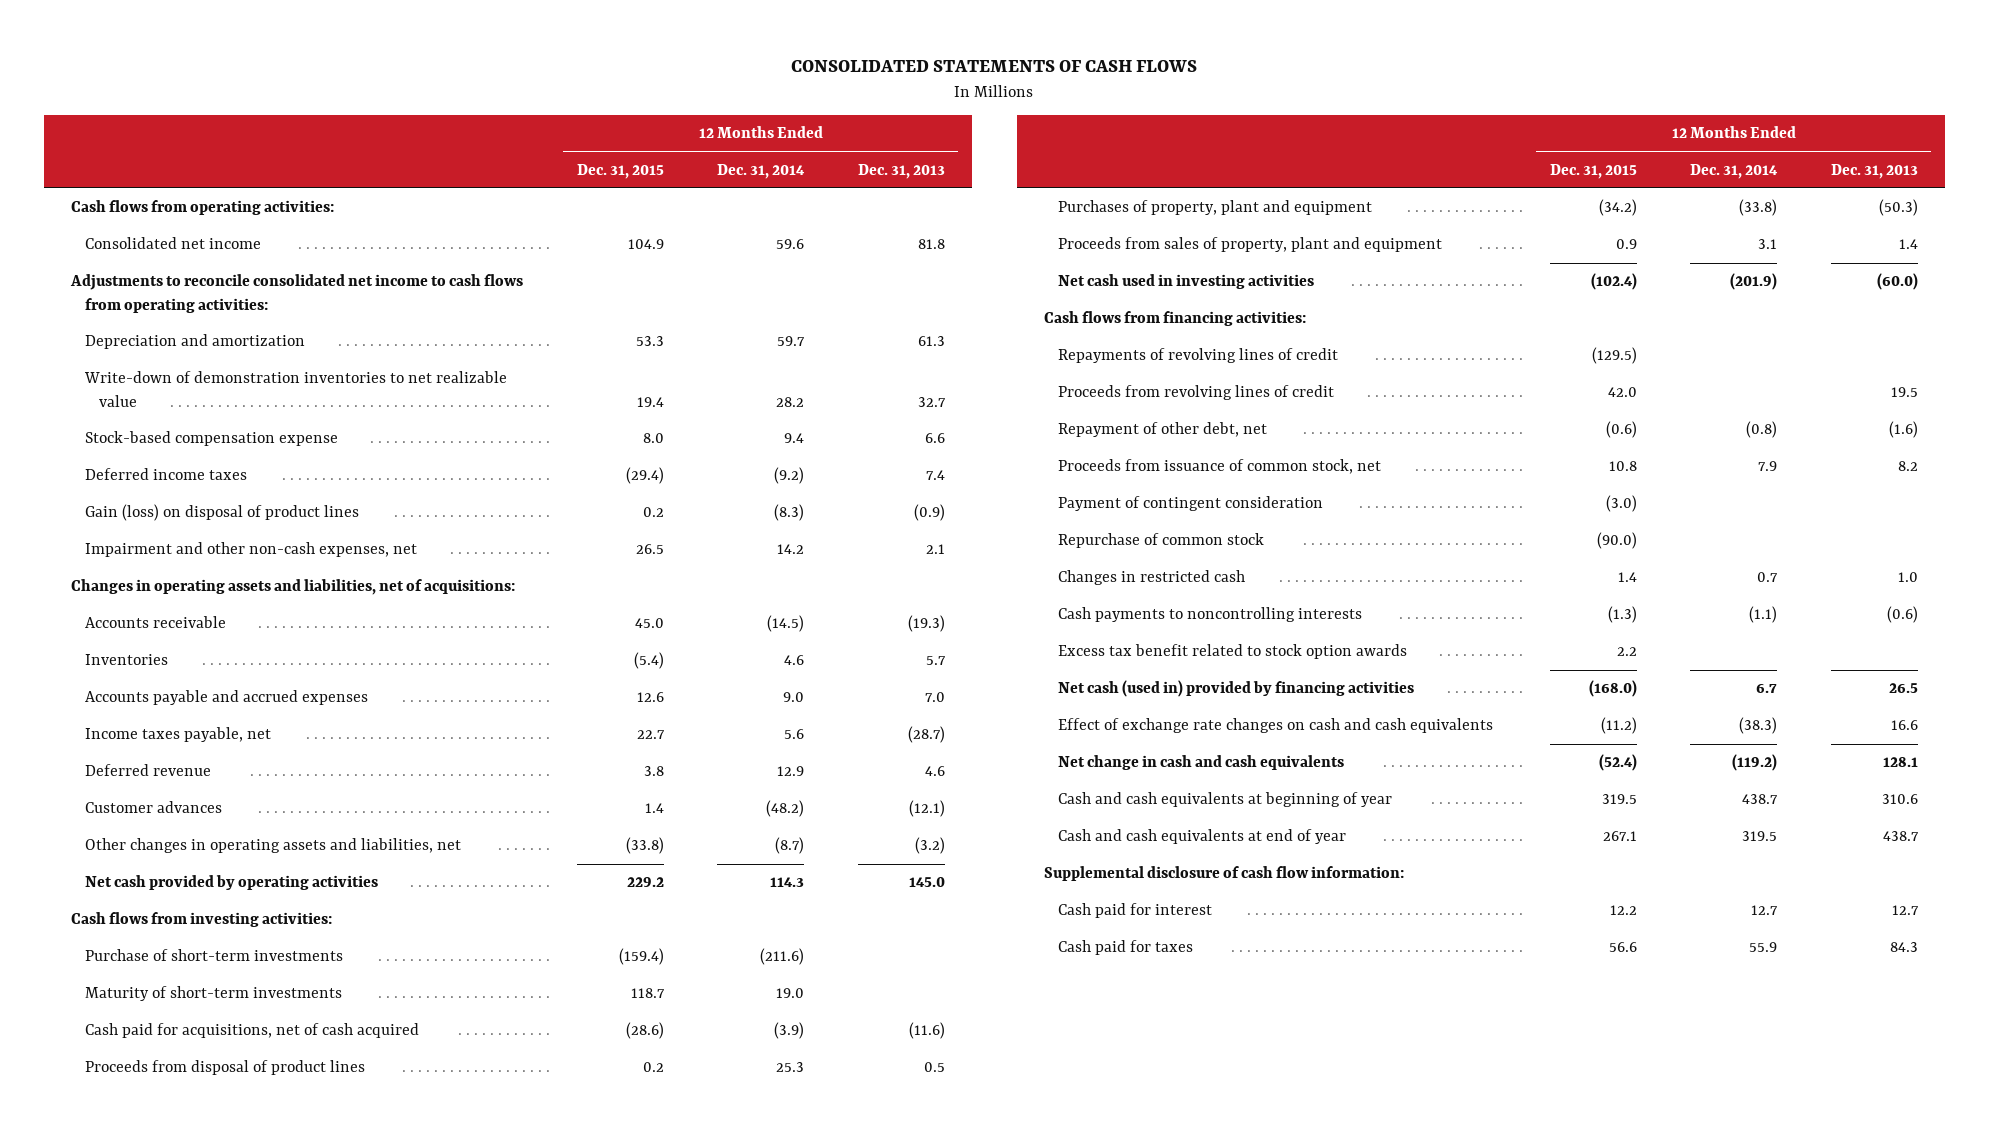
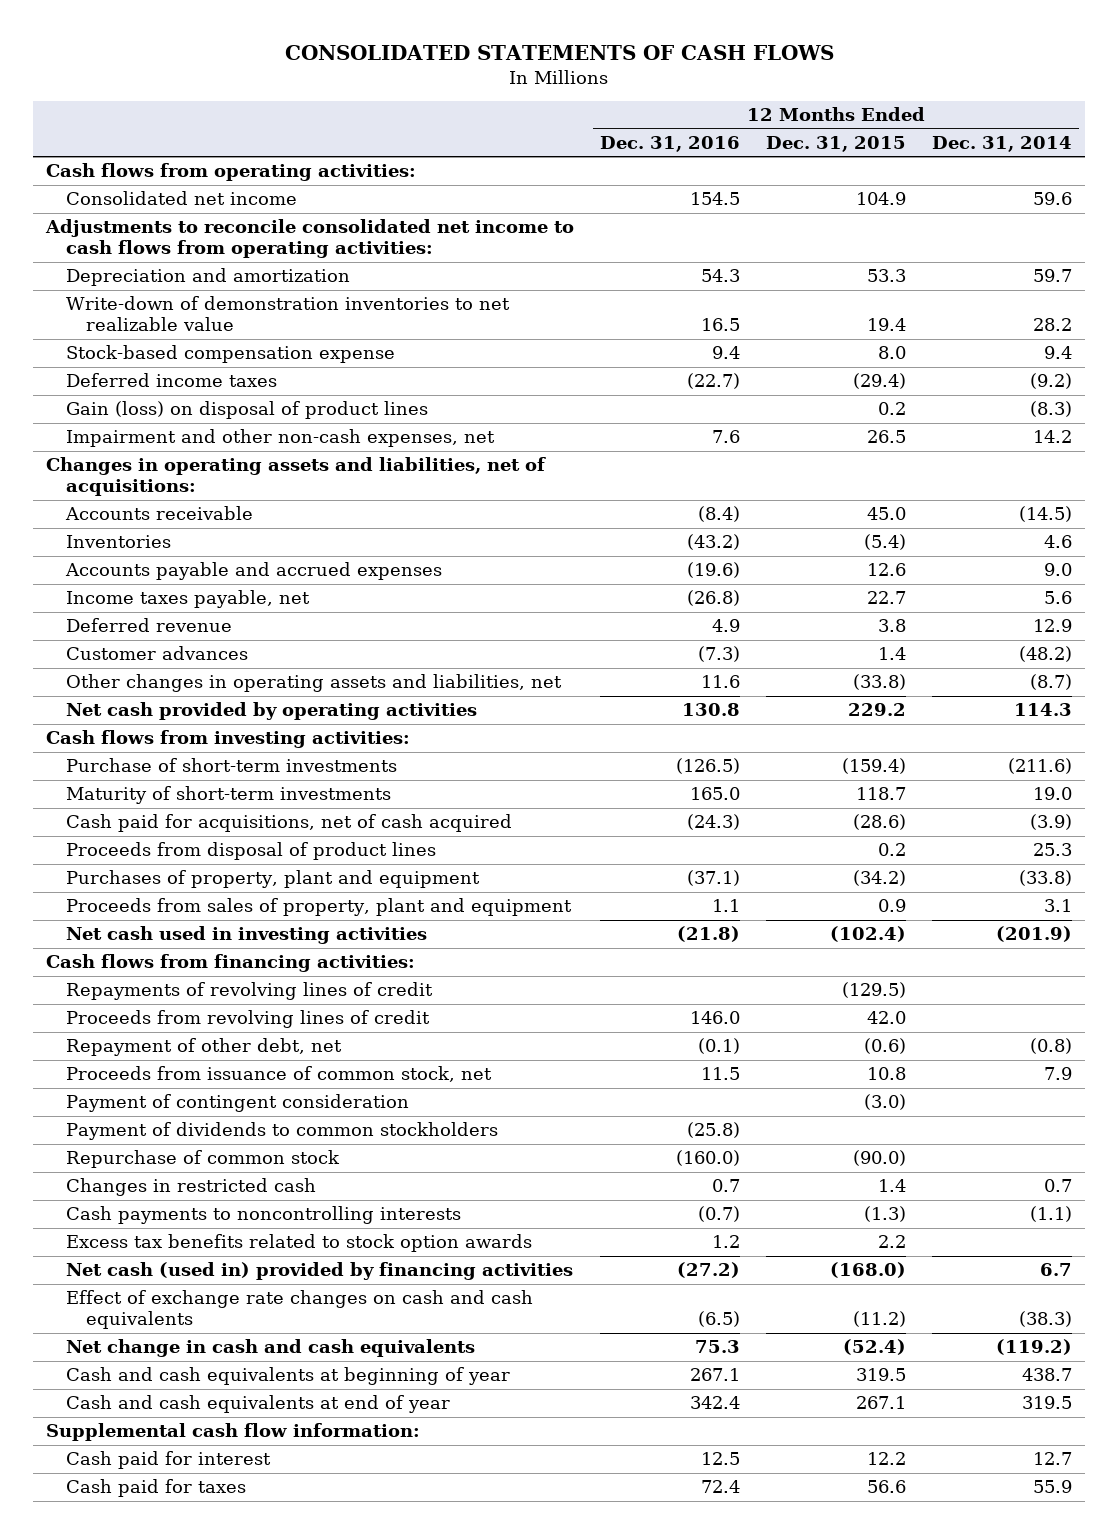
[857,163,945,179] Dec. 31, 2013 -> none
none -> [599,135,740,152] Dec. 31, 2016
none -> [65,1122,498,1141] Payment of dividends to common stockholders
[1058,644,1408,660] Excess tax benefit related to stock option awards -> [65,1234,532,1253] Excess tax benefits related to stock option awards
[1043,866,1404,882] Supplemental disclosure of cash flow information: -> [45,1423,420,1442] Supplemental cash flow information:

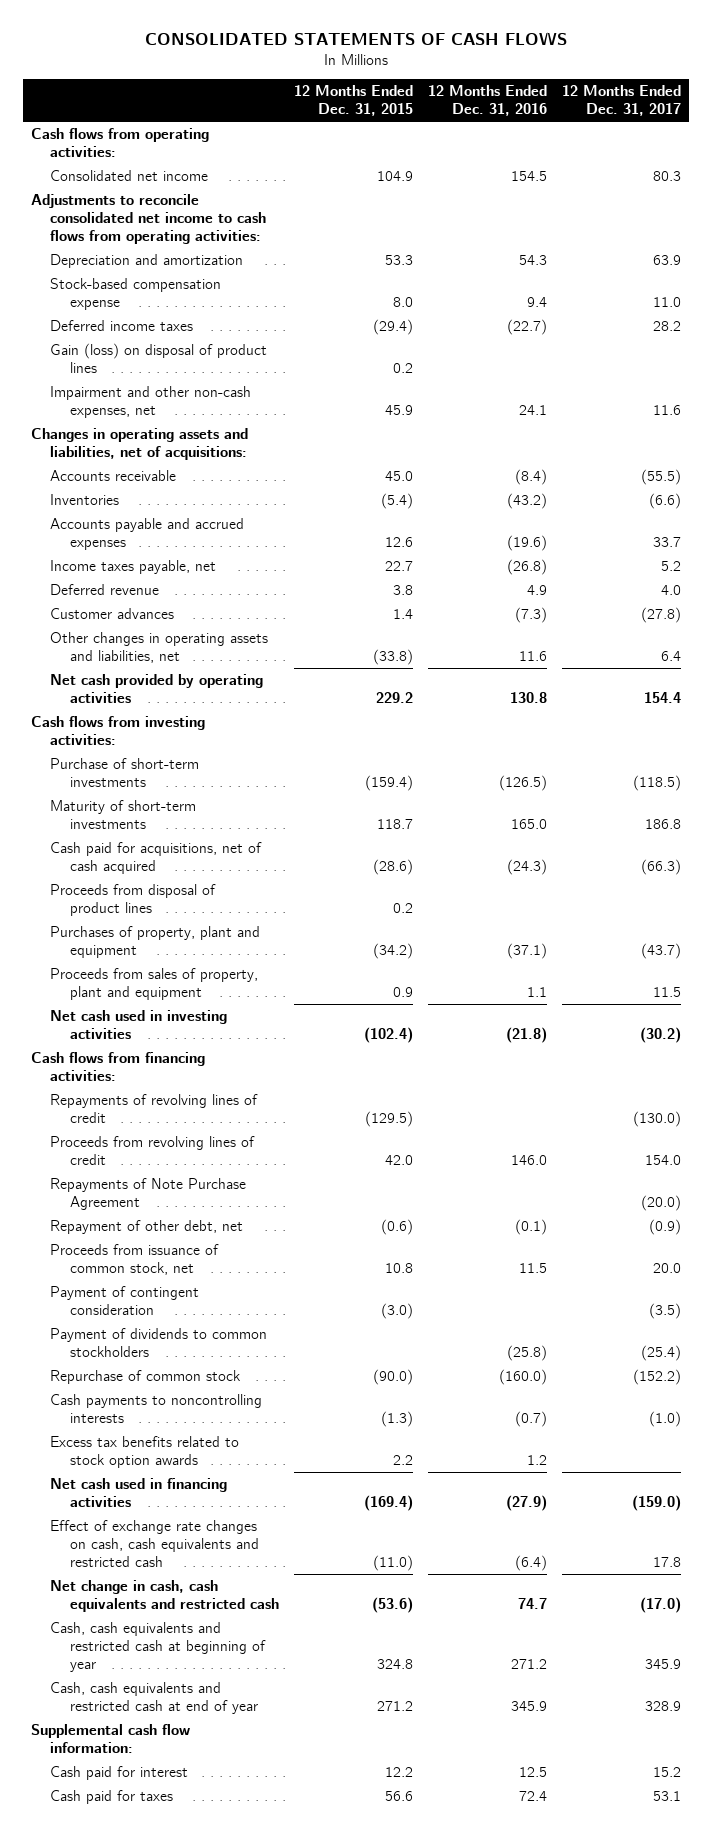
[932,135,1073,152] Dec. 31, 2014 -> none
none -> [561,85,681,117] 12 Months Ended Dec. 31, 2017
[65,296,510,332] Write-down of demonstration inventories to net realizable value -> none
[711,430,740,444] 7.6 -> [518,404,547,415] 24.1
[866,430,906,444] 26.5 -> [384,404,413,415] 45.9
none -> [50,1178,247,1210] Repayments of Note Purchase Agreement
[65,1178,316,1197] Changes in restricted cash -> none
[65,1262,573,1281] Net cash (used in) provided by financing activities -> [50,1478,228,1507] Net cash used in financing activities
[676,1262,740,1279] (27.2) -> [505,1494,547,1511] (27.9)
[829,1262,906,1279] (168.0) -> [363,1494,413,1511] (169.4)
[65,1290,533,1330] Effect of exchange rate changes on cash and cash equivalents -> [50,1520,259,1567] Effect of exchange rate changes on cash, cash equivalents and restricted cash
[697,1311,740,1328] (6.5) -> [514,1554,547,1571] (6.4)
[852,1311,906,1328] (11.2) -> [372,1554,413,1571] (11.0)
[65,1339,475,1358] Net change in cash and cash equivalents -> [50,1580,279,1612] Net change in cash, cash equivalents and restricted cash
[694,1340,740,1354] 75.3 -> [517,1597,547,1609] 74.7
[842,1339,906,1356] (52.4) -> [371,1596,413,1613] (53.6)
[65,1367,510,1386] Cash and cash equivalents at beginning of year -> [50,1622,266,1672] Cash, cash equivalents and restricted cash at beginning of year
[689,1368,740,1382] 267.1 -> [510,1658,547,1669] 271.2
[855,1368,906,1382] 319.5 -> [376,1658,413,1669] 324.8
[65,1395,450,1414] Cash and cash equivalents at end of year -> [50,1682,258,1714] Cash, cash equivalents and restricted cash at end of year
[689,1396,740,1410] 342.4 -> [510,1700,547,1711] 345.9
[855,1396,906,1410] 267.1 -> [376,1700,413,1711] 271.2

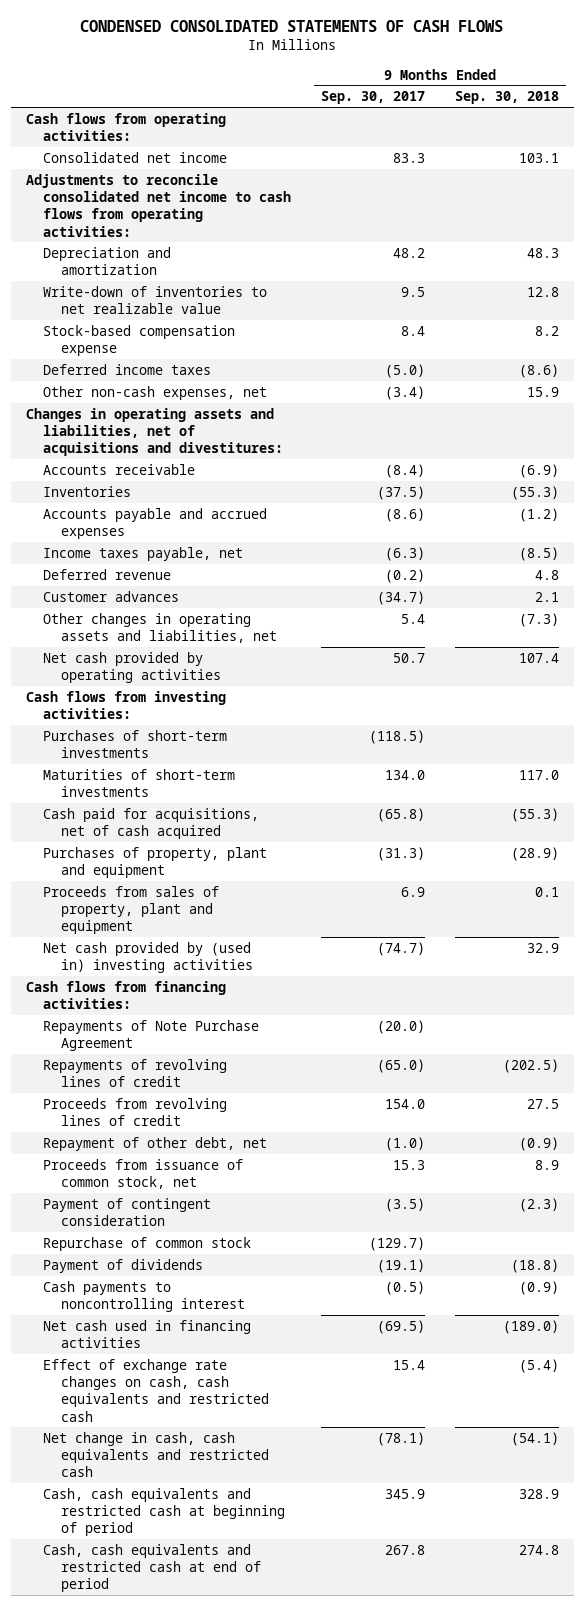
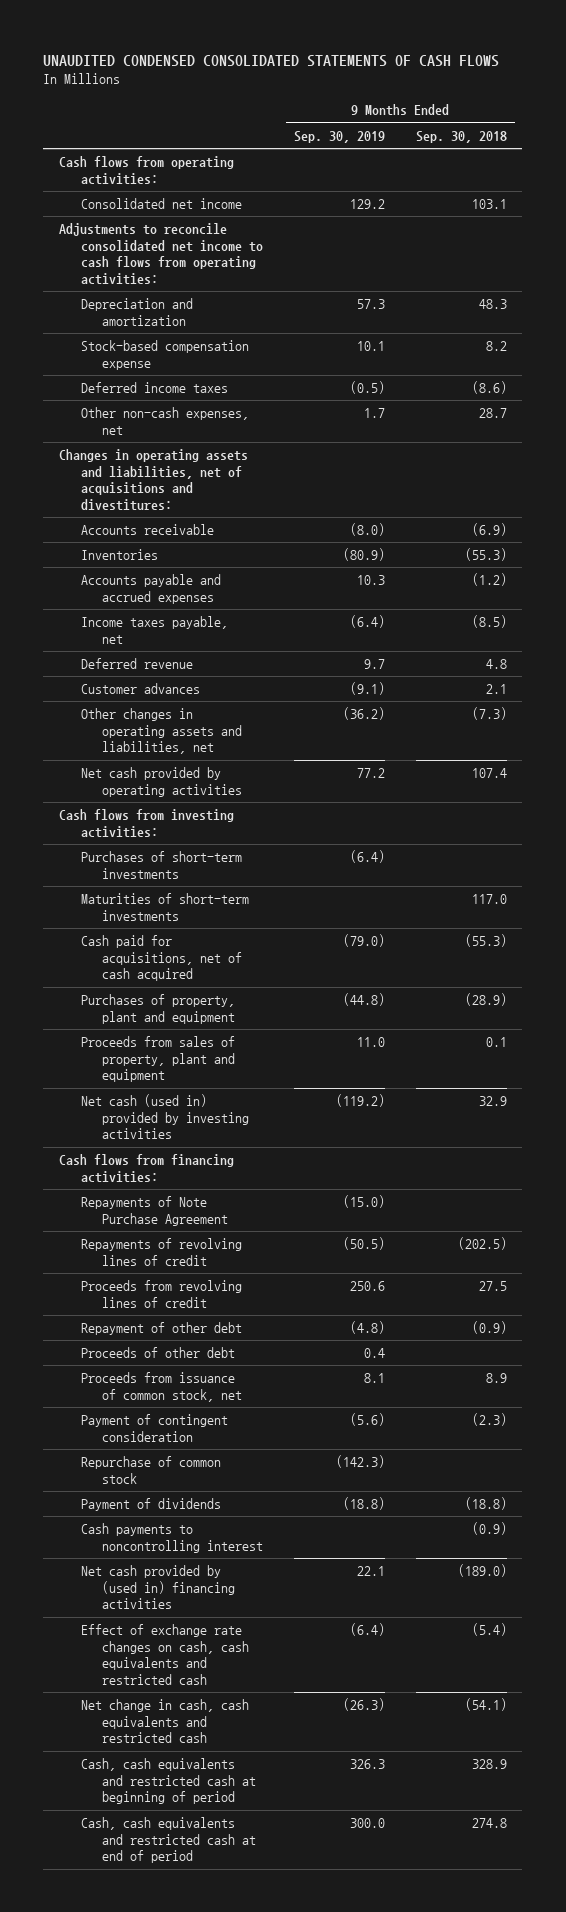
[80,20,504,33] CONDENSED CONSOLIDATED STATEMENTS OF CASH FLOWS -> [43,54,500,67] UNAUDITED CONDENSED CONSOLIDATED STATEMENTS OF CASH FLOWS
[321,91,426,105] Sep. 30, 2017 -> none
none -> [294,130,386,143] Sep. 30, 2019
[43,285,268,314] Write-down of inventories to net realizable value -> none
[526,386,559,397] 15.9 -> [478,408,507,419] 28.7
[43,941,253,973] Net cash provided by (used in) investing activities -> [80,1094,250,1140] Net cash (used in) provided by investing activities
[43,1136,268,1151] Repayment of other debt, net -> [80,1322,242,1336] Repayment of other debt
none -> [80,1347,235,1359] Proceeds of other debt
[43,1319,252,1348] Net cash used in financing activities -> [80,1565,236,1610] Net cash provided by (used in) financing activities

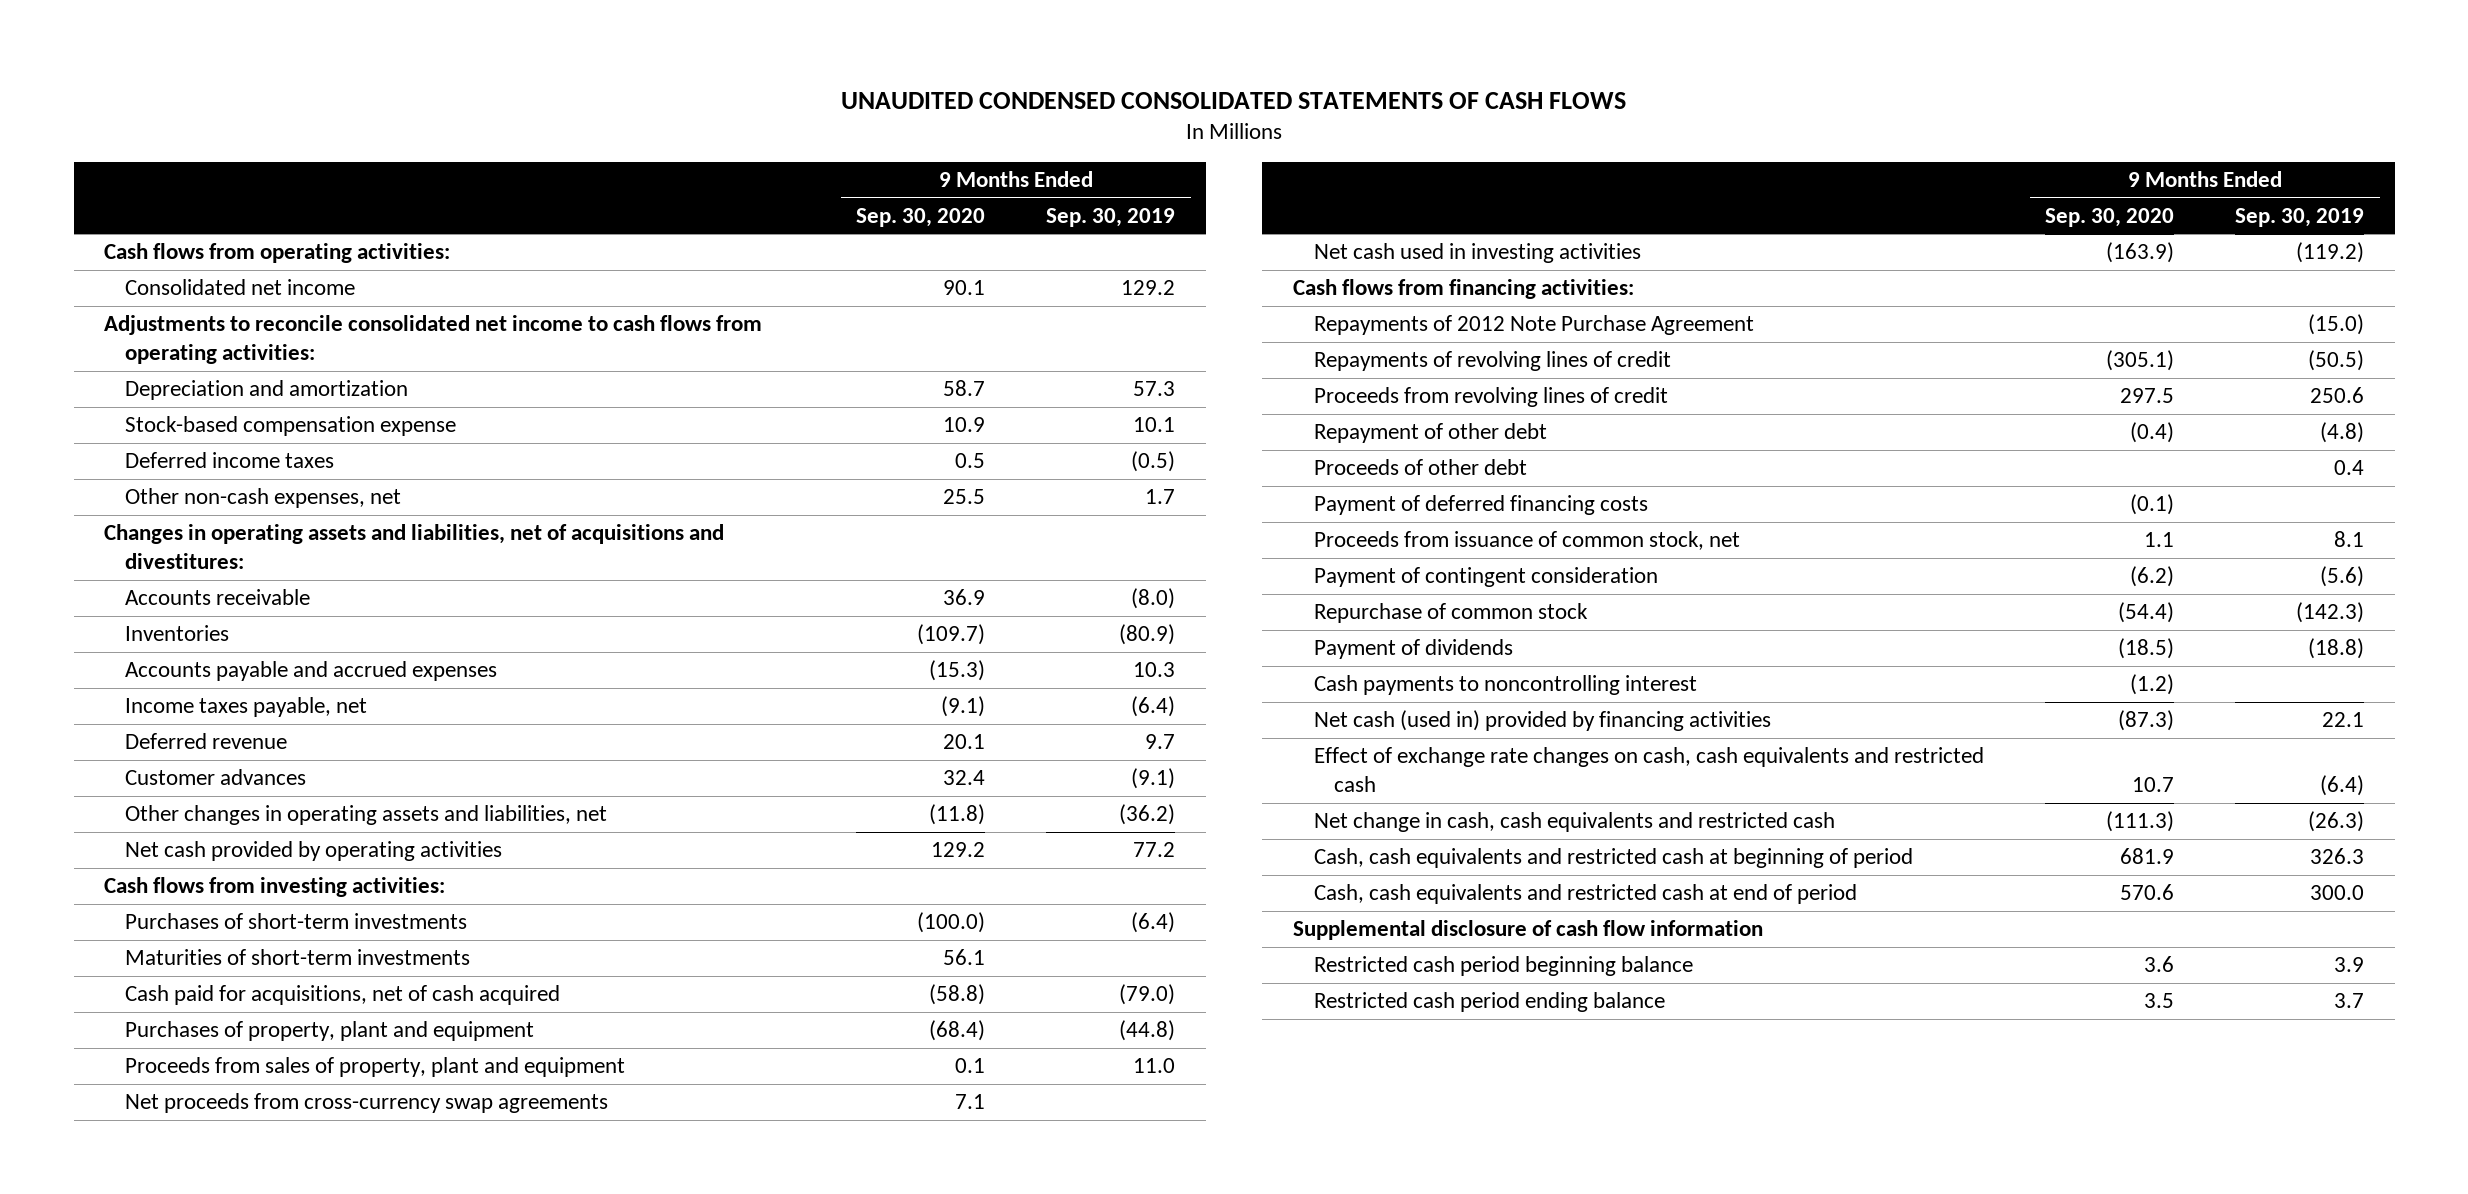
[415,130,507,143] Sep. 30, 2018 -> none
none -> [856,207,986,227] Sep. 30, 2020
none -> [124,1093,608,1114] Net proceeds from cross-currency swap agreements
[80,1094,250,1140] Net cash (used in) provided by investing activities -> [1313,243,1641,264] Net cash used in investing activities
[80,1196,229,1226] Repayments of Note Purchase Agreement -> [1313,315,1754,336] Repayments of 2012 Note Purchase Agreement
none -> [1313,495,1648,516] Payment of deferred financing costs
[80,1565,236,1610] Net cash provided by (used in) financing activities -> [1313,710,1771,732] Net cash (used in) provided by financing activities
none -> [1293,920,1764,941] Supplemental disclosure of cash flow information
none -> [1313,956,1693,977] Restricted cash period beginning balance
none -> [1313,992,1665,1013] Restricted cash period ending balance

